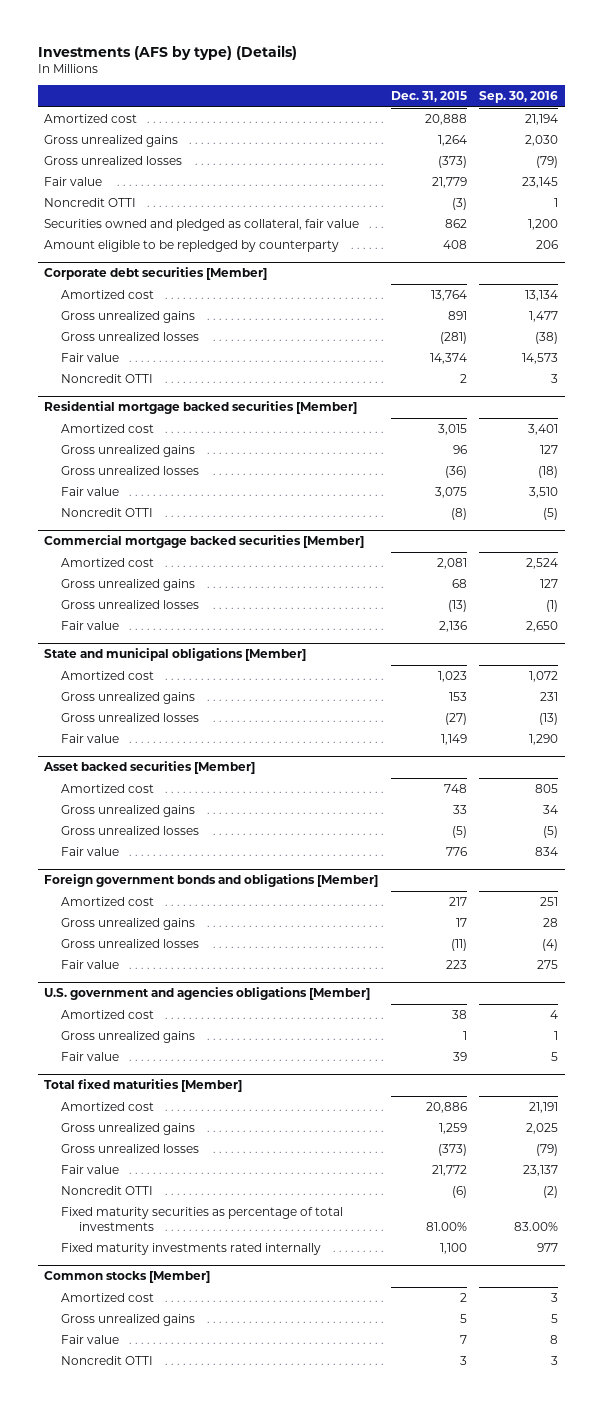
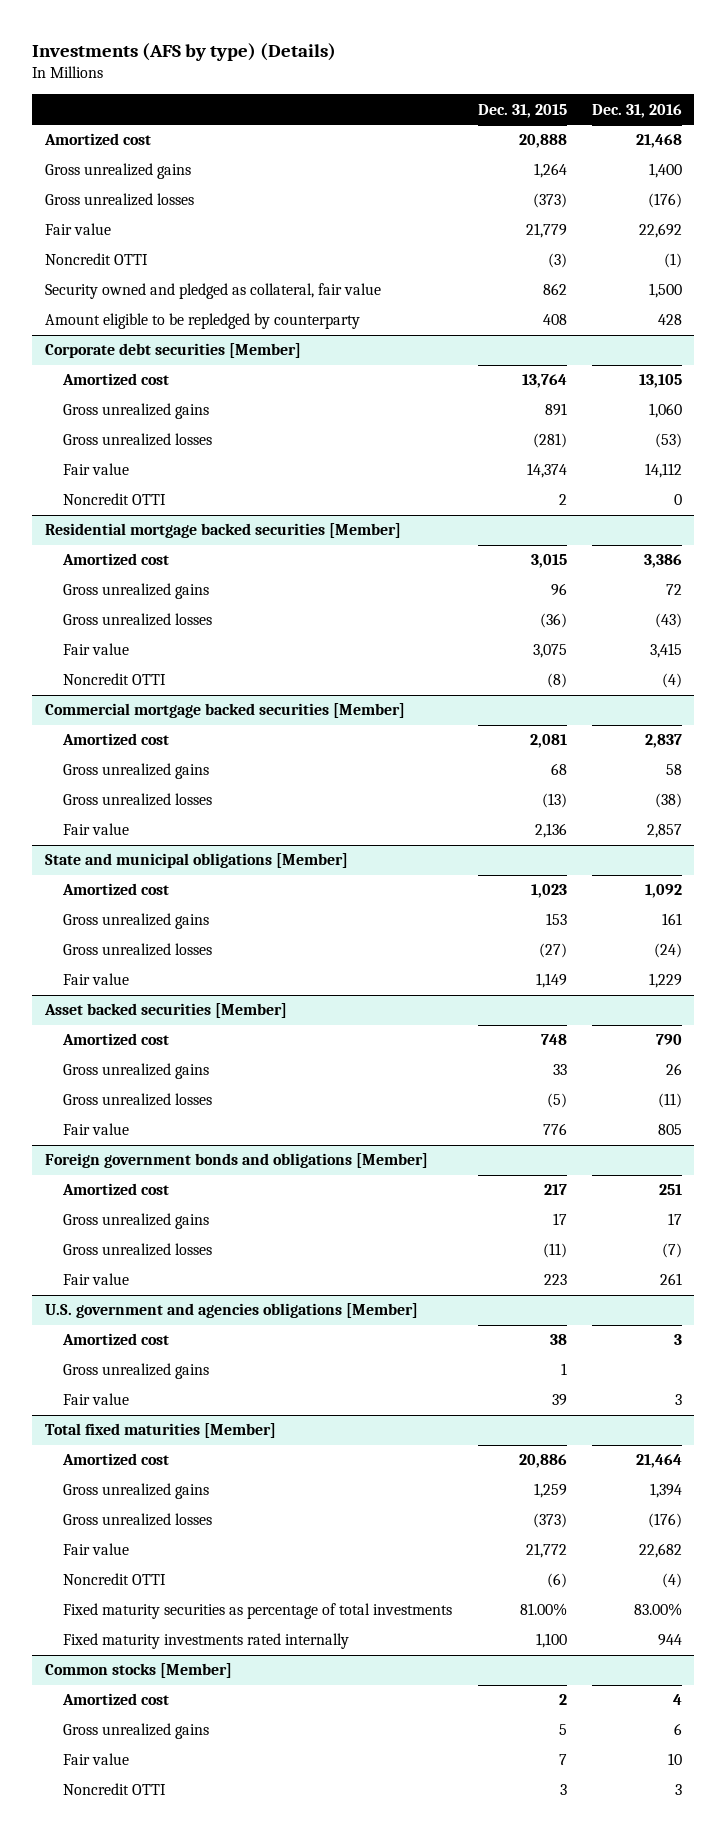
[479,91,559,104] Sep. 30, 2016 -> none
none -> [591,103,682,118] Dec. 31, 2016
[43,219,359,232] Securities owned and pledged as collateral, fair value -> [44,283,381,300] Security owned and pledged as collateral, fair value

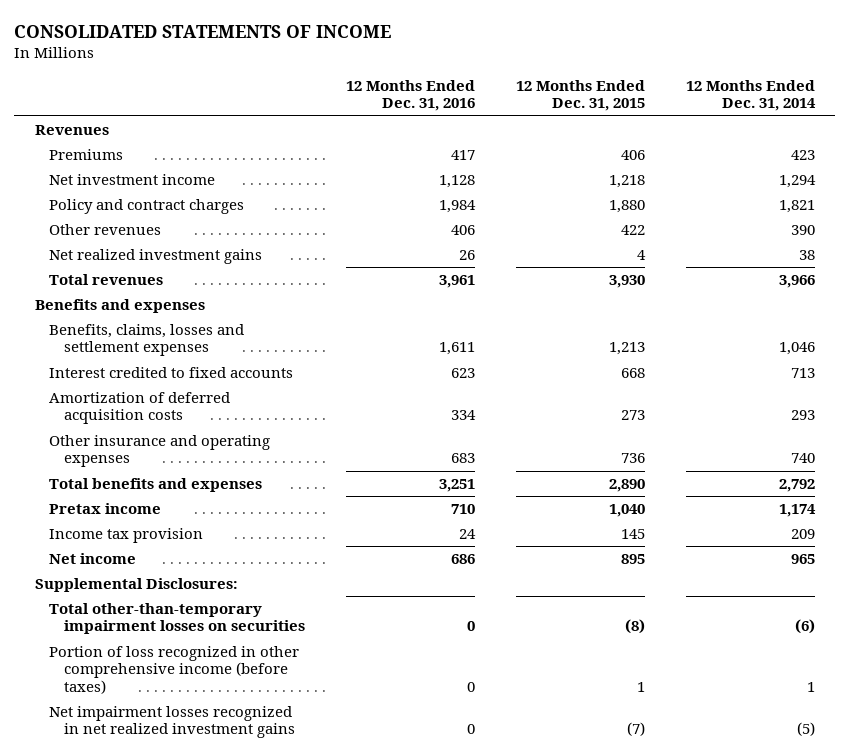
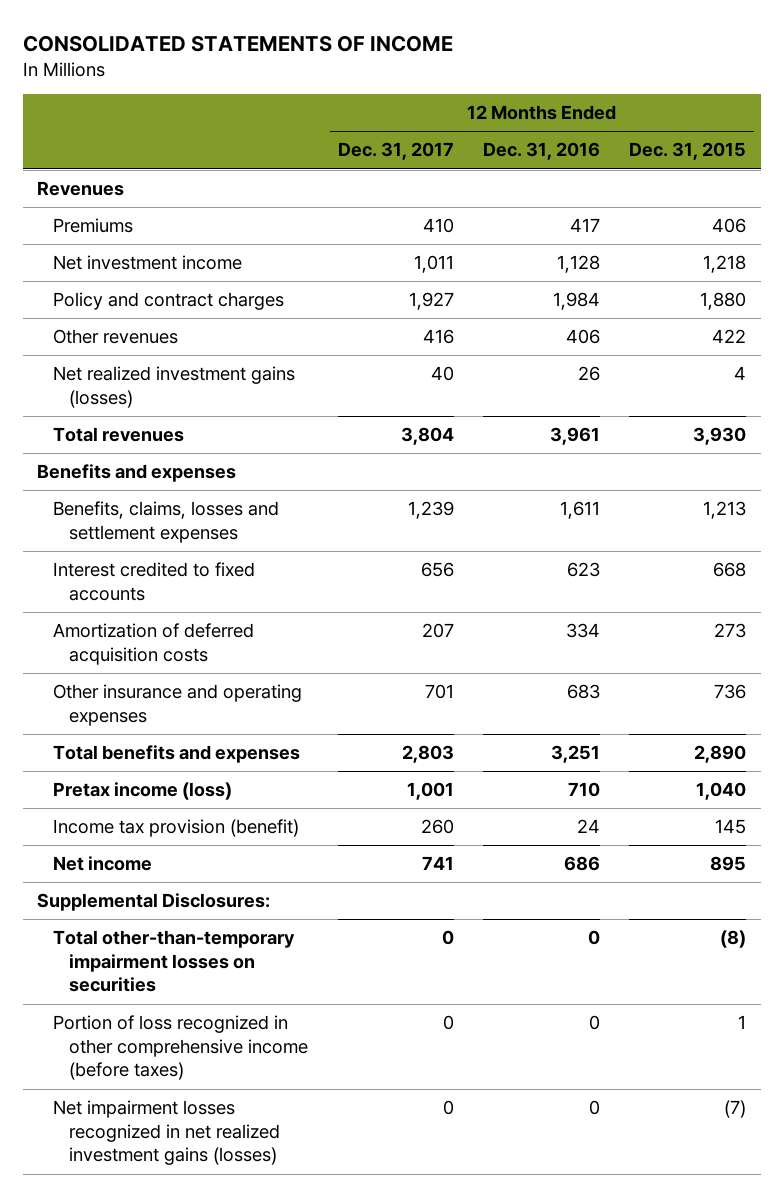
[685,79,816,112] 12 Months Ended Dec. 31, 2014 -> none
none -> [337,142,454,161] Dec. 31, 2017
[49,249,263,265] Net realized investment gains -> [53,366,296,408] Net realized investment gains (losses)
[49,503,162,515] Pretax income -> [53,782,233,801] Pretax income (loss)
[49,528,204,544] Income tax provision -> [53,819,300,838] Income tax provision (benefit)
[49,706,296,739] Net impairment losses recognized in net realized investment gains -> [53,1100,281,1166] Net impairment losses recognized in net realized investment gains (losses)

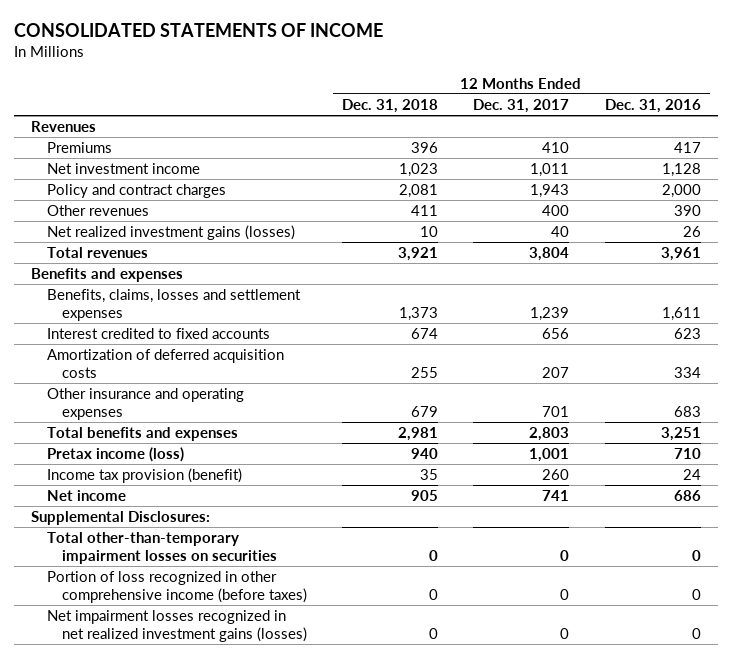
[629,142,747,161] Dec. 31, 2015 -> none
none -> [342,98,439,113] Dec. 31, 2018
[408,292,454,311] 1,927 -> [530,184,570,199] 1,943
[553,292,601,311] 1,984 -> [661,184,701,199] 2,000
[422,329,454,345] 416 -> [542,205,570,217] 400
[566,329,601,345] 406 -> [673,205,701,217] 390

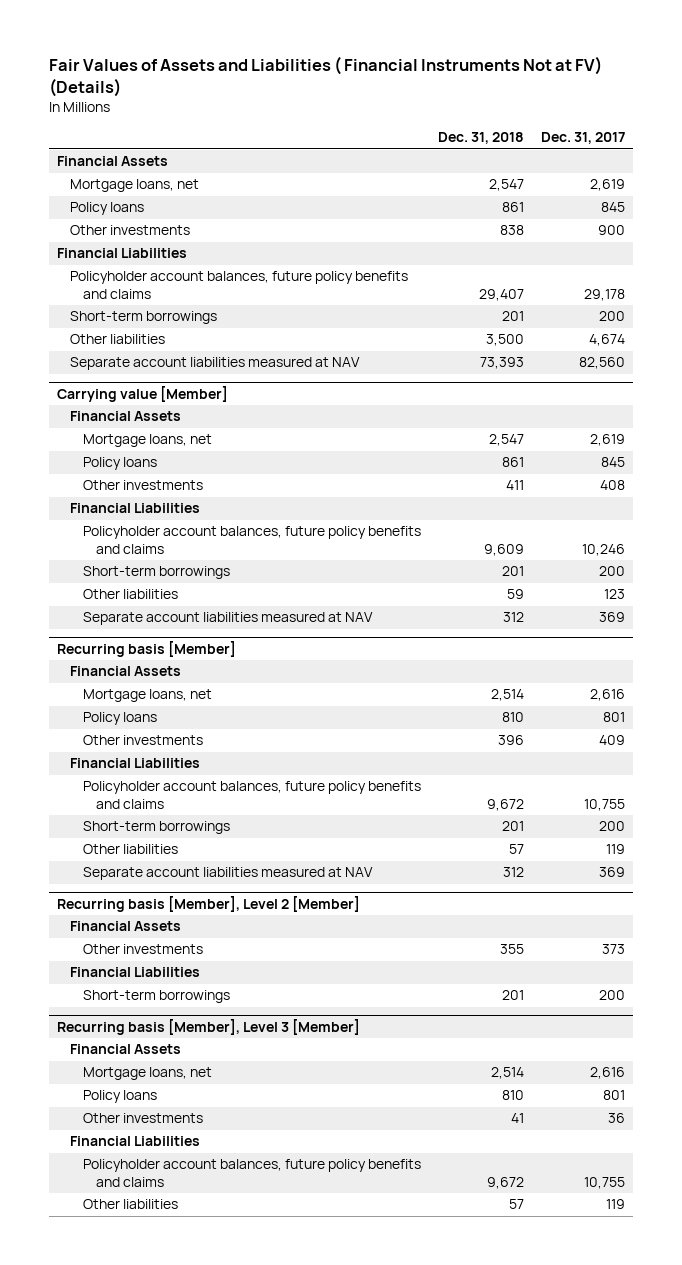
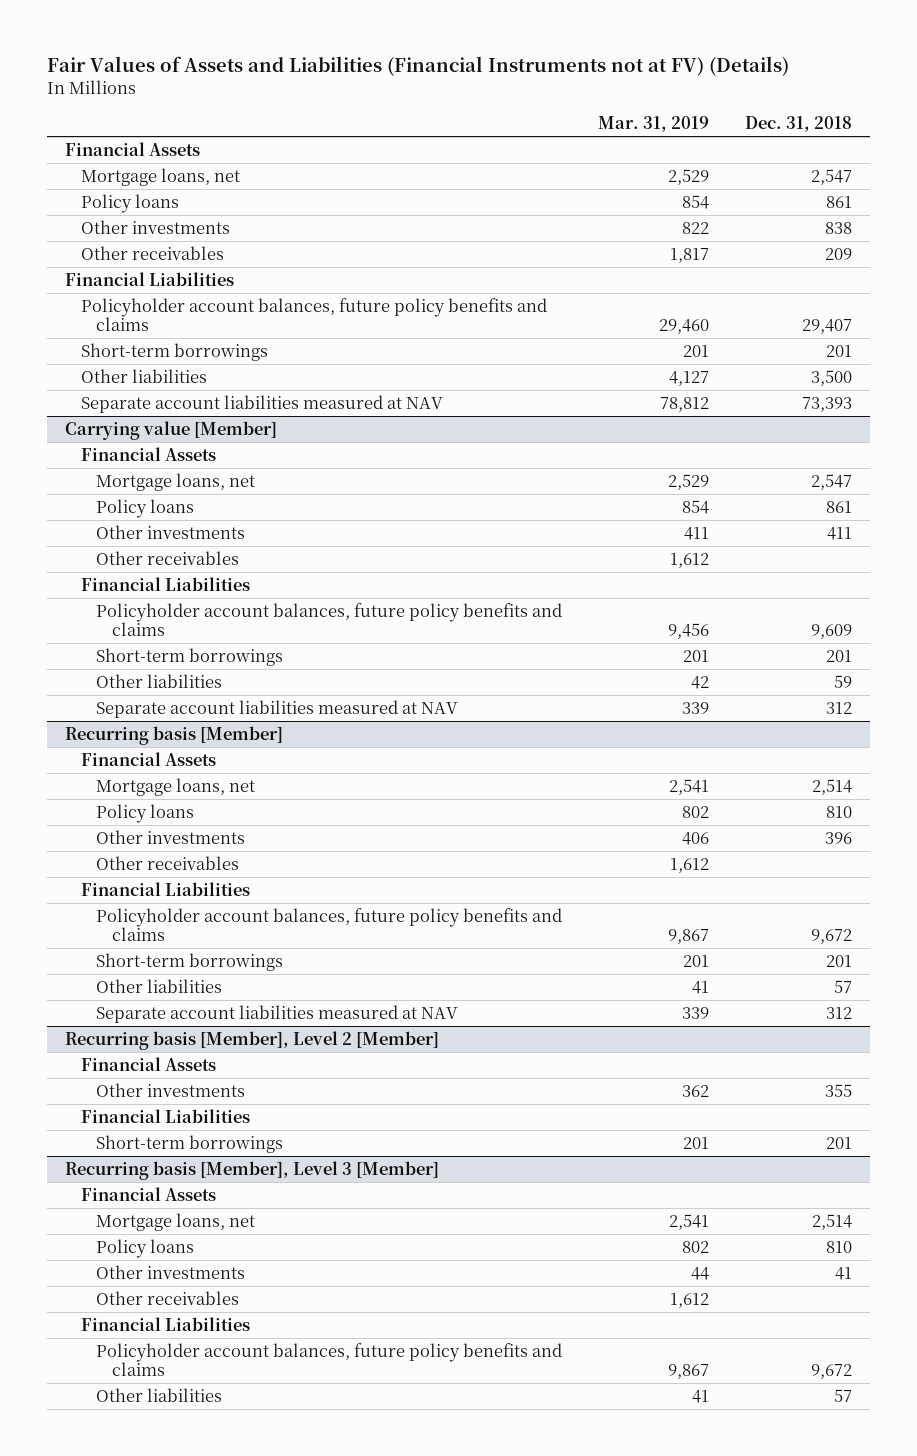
[48,55,602,97] Fair Values of Assets and Liabilities ( Financial Instruments Not at FV) (Details) -> [47,56,790,77] Fair Values of Assets and Liabilities (Financial Instruments not at FV) (Details)
[540,132,625,145] Dec. 31, 2017 -> none
none -> [598,116,710,133] Mar. 31, 2019
none -> [80,245,224,260] Other receivables
none -> [96,550,240,565] Other receivables
none -> [96,855,240,870] Other receivables
none -> [96,1290,240,1305] Other receivables

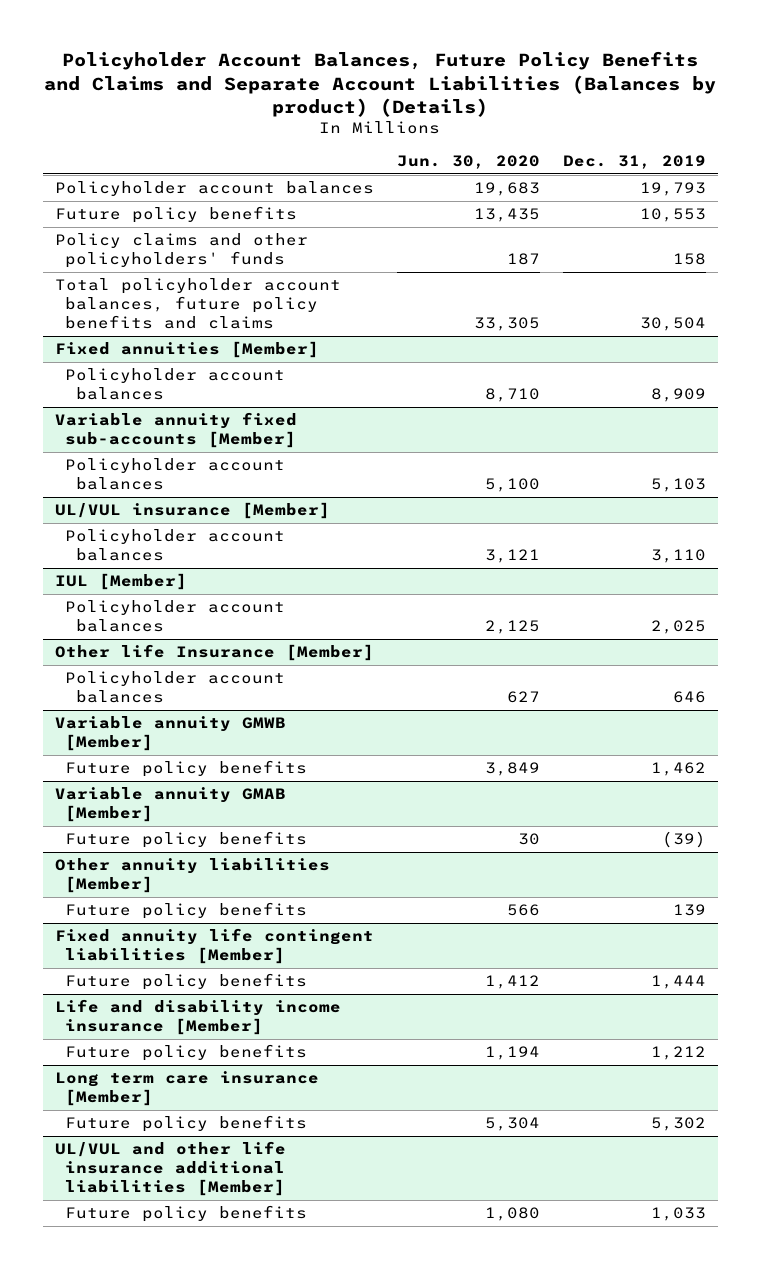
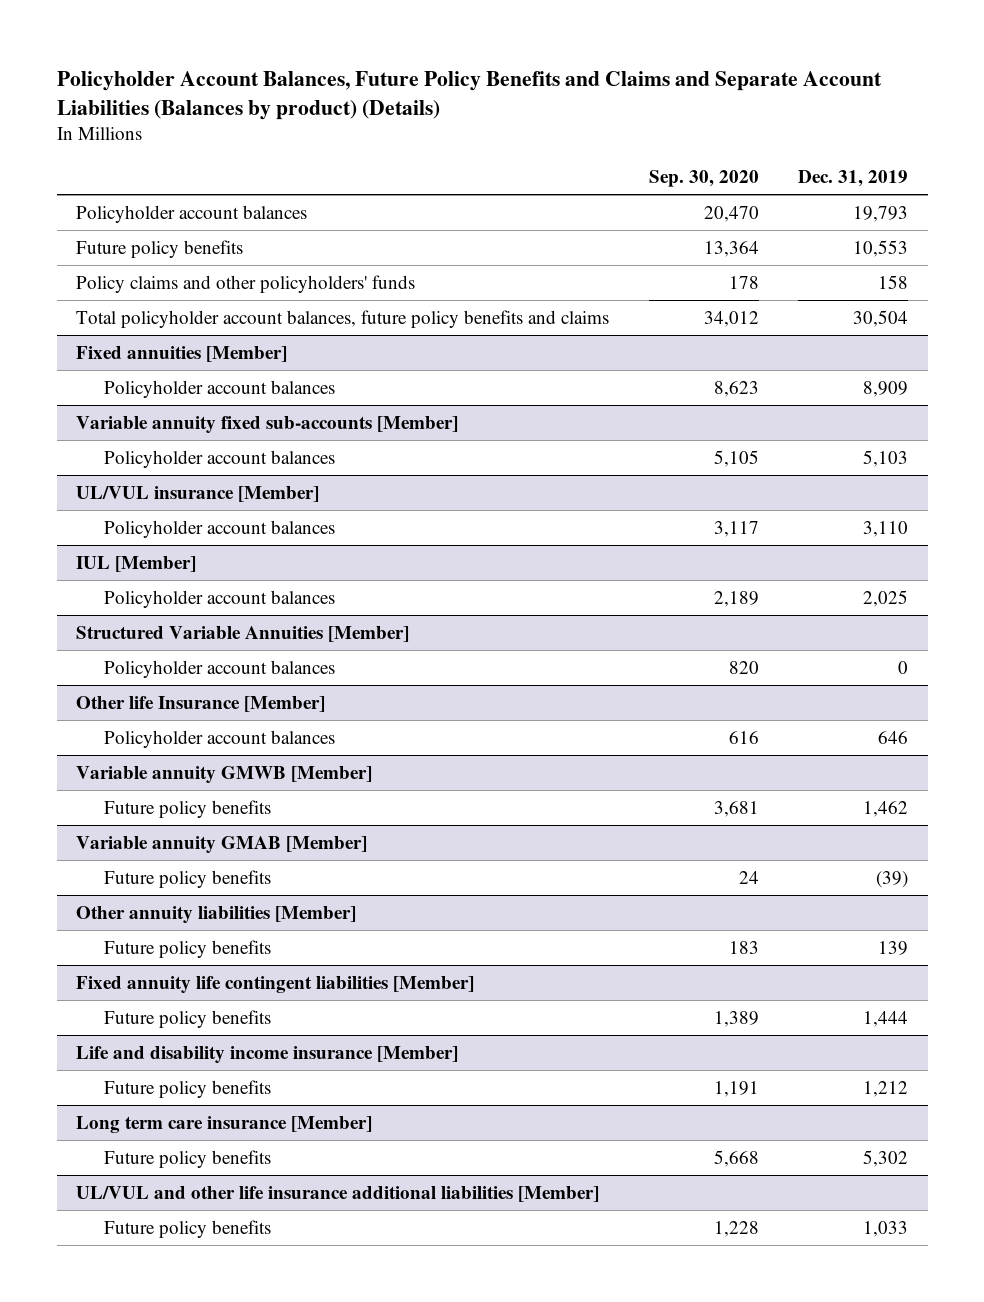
[396,155,540,170] Jun. 30, 2020 -> none
none -> [648,169,759,187] Sep. 30, 2020
none -> [76,625,410,642] Structured Variable Annuities [Member]
none -> [104,659,336,678] Policyholder account balances

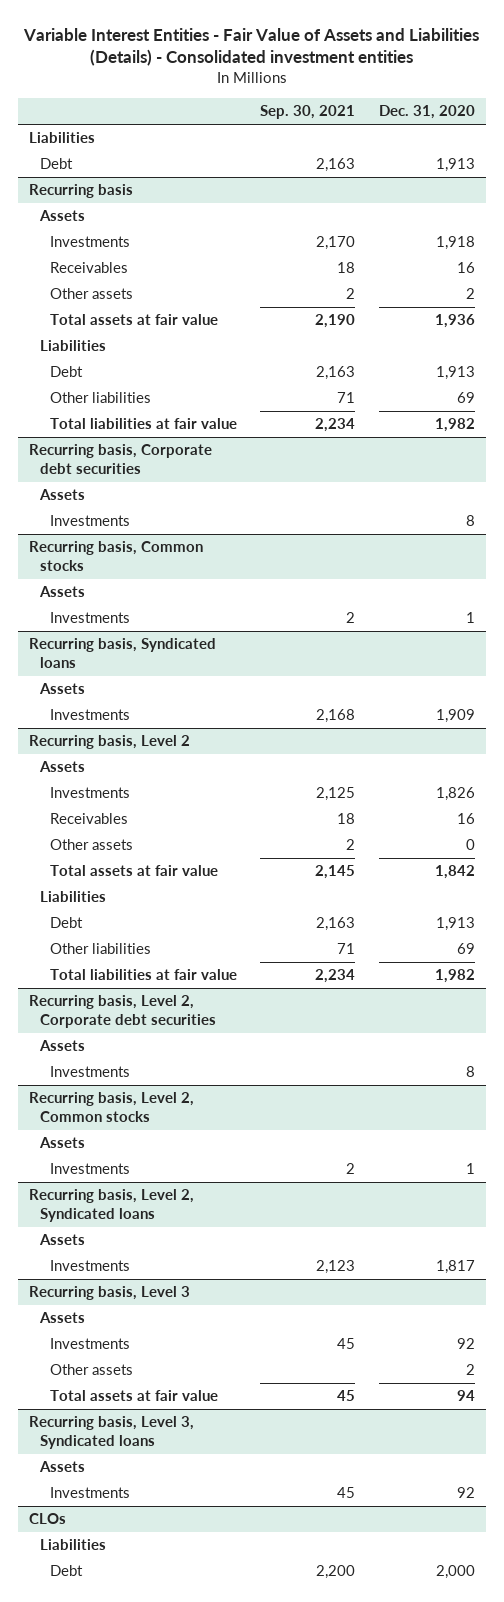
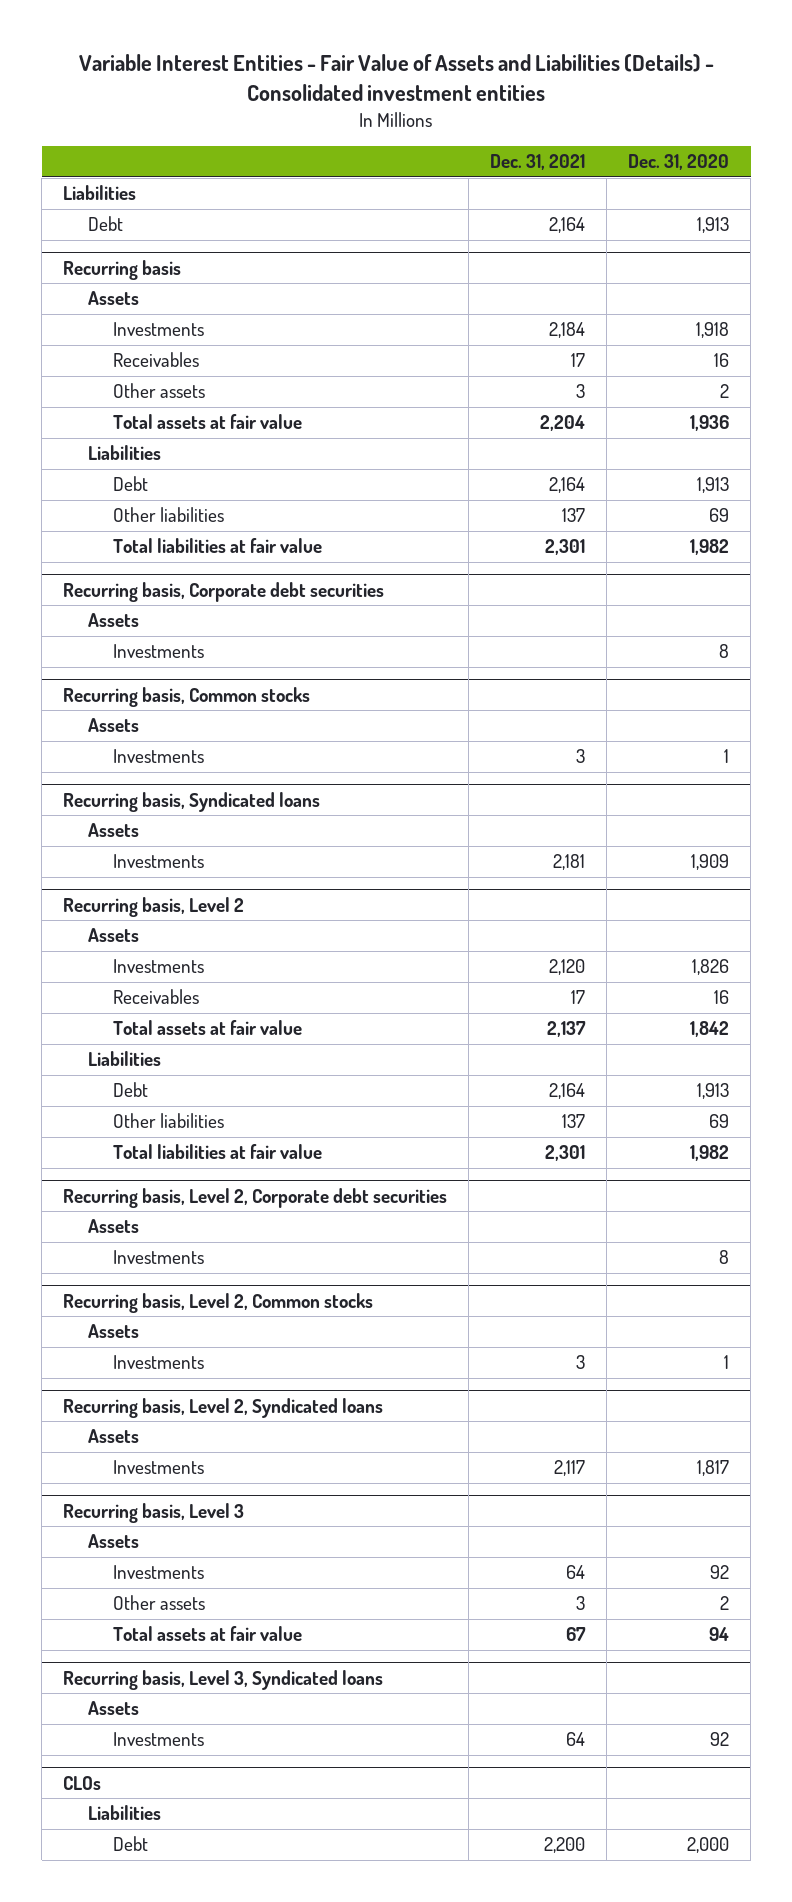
[260,105,356,120] Sep. 30, 2021 -> none
none -> [490,154,586,171] Dec. 31, 2021
[50,839,134,851] Other assets -> none

